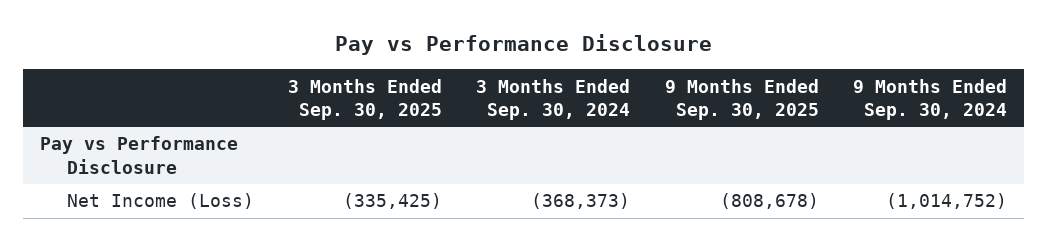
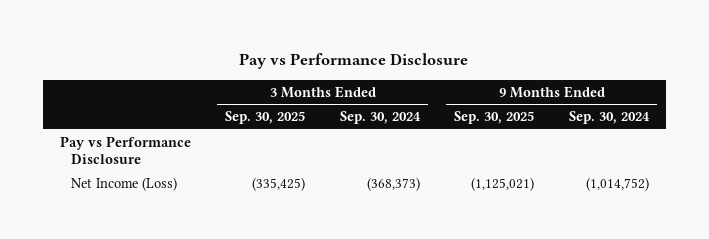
[719,193,819,210] (808,678) -> [471,176,535,191] (1,125,021)

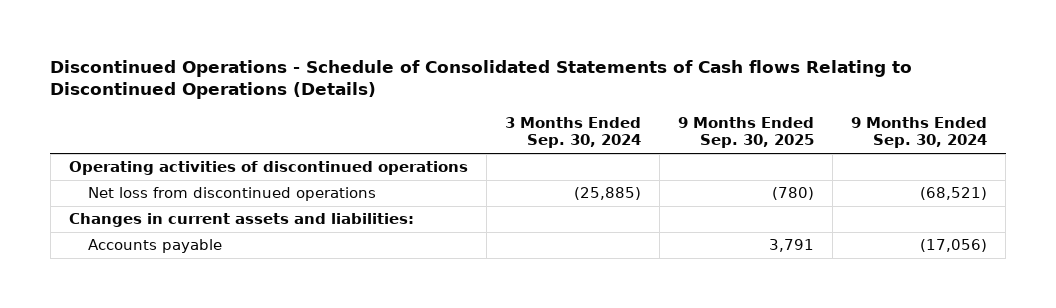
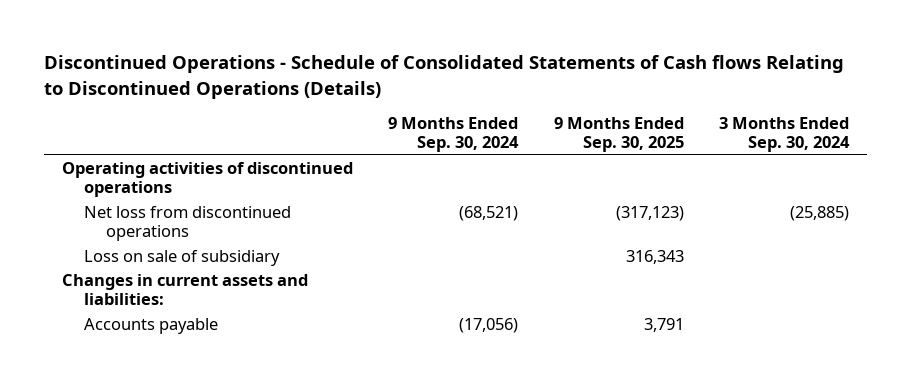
[772,187,815,201] (780) -> [615,206,684,222] (317,123)
none -> [84,250,281,267] Loss on sale of subsidiary

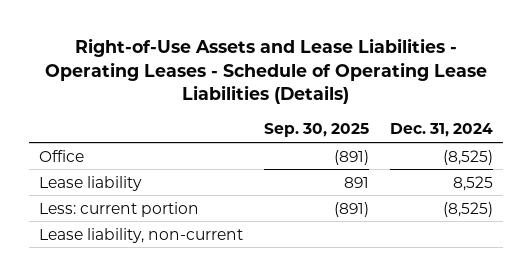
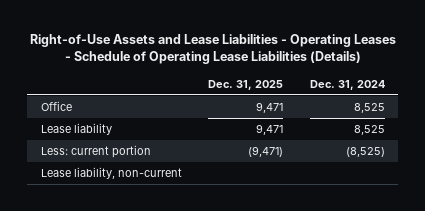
[263,123,369,138] Sep. 30, 2025 -> none
none -> [208,79,284,90] Dec. 31, 2025
[442,149,493,165] (8,525) -> [353,103,385,114] 8,525

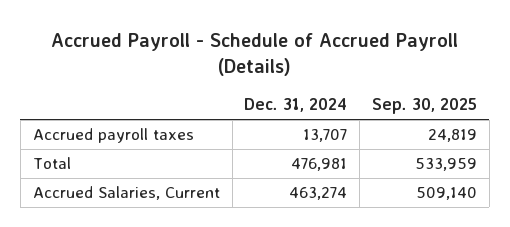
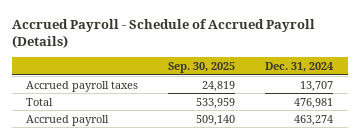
[32,186,220,201] Accrued Salaries, Current -> [26,114,110,126] Accrued payroll

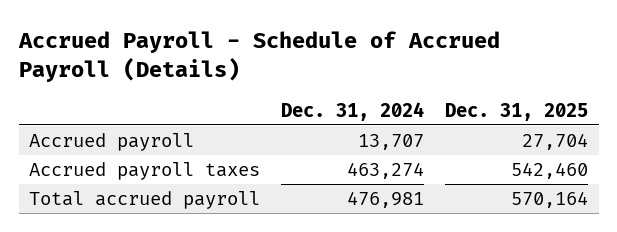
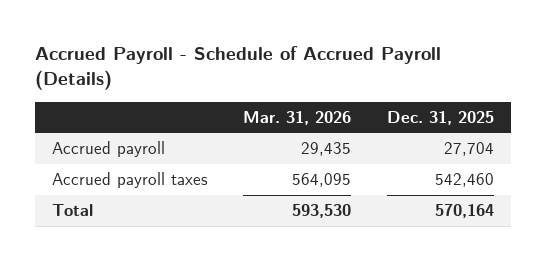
[281,101,425,121] Dec. 31, 2024 -> none
none -> [243,110,352,125] Mar. 31, 2026
[29,191,261,210] Total accrued payroll -> [52,203,94,216] Total

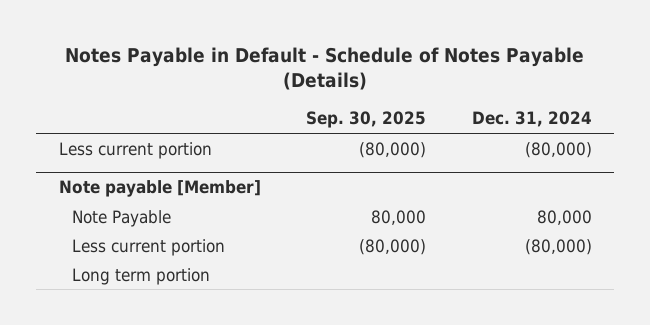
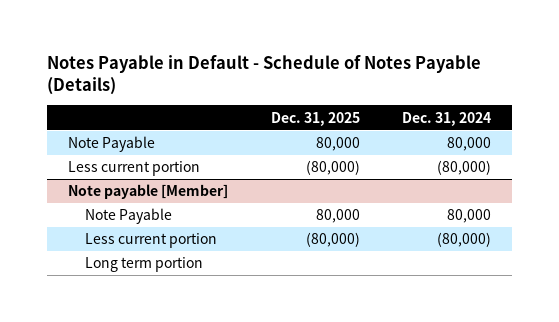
[306,111,427,129] Sep. 30, 2025 -> none
none -> [270,111,360,126] Dec. 31, 2025
none -> [68,136,156,153] Note Payable

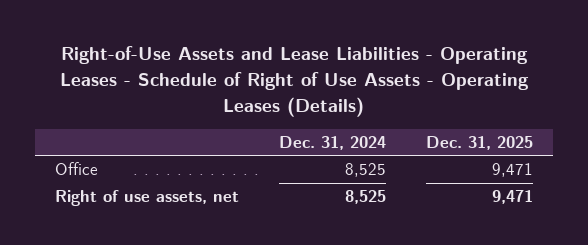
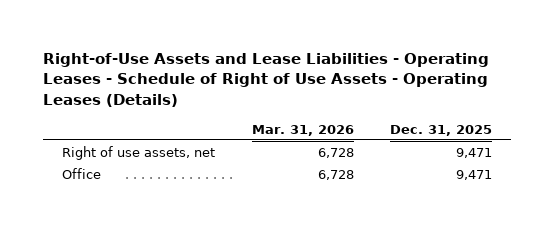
[278,135,386,150] Dec. 31, 2024 -> none
none -> [251,124,354,136] Mar. 31, 2026
[54,162,98,176] Office -> [61,167,101,179] Office

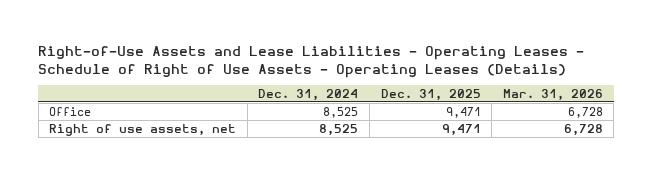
none -> [258,88,359,101] Dec. 31, 2024
[61,145,215,160] Right of use assets, net -> [49,123,237,136] Right of use assets, net

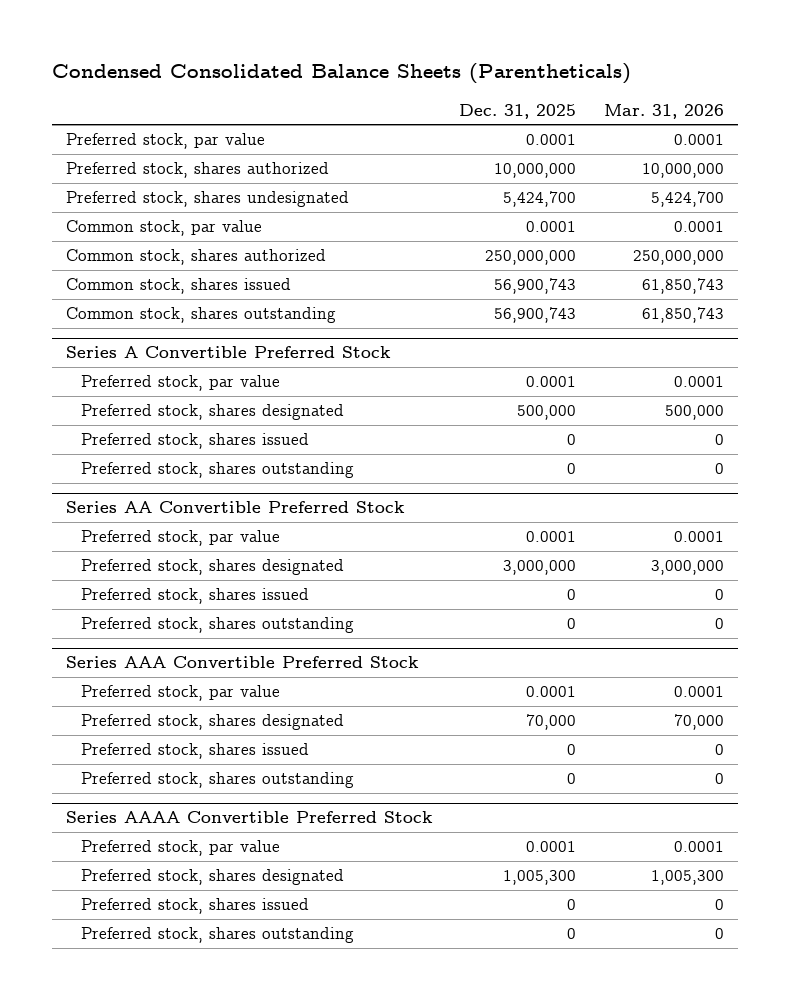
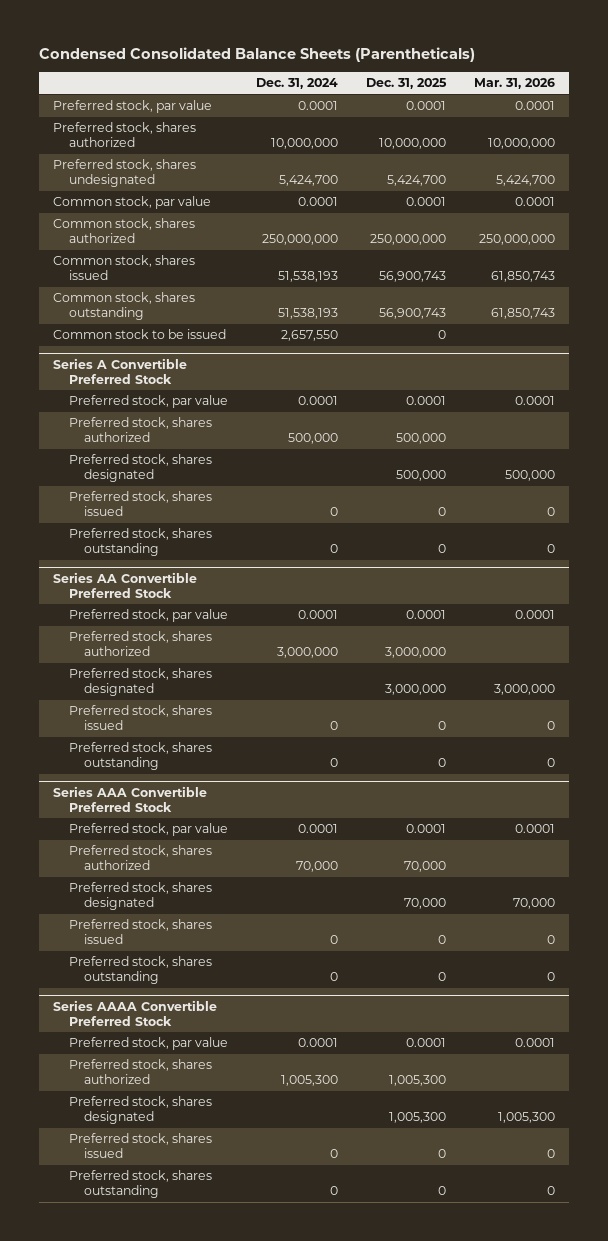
none -> [255,78,338,90] Dec. 31, 2024
none -> [53,329,227,340] Common stock to be issued
none -> [68,417,212,443] Preferred stock, shares authorized
none -> [68,631,212,657] Preferred stock, shares authorized
none -> [68,845,212,871] Preferred stock, shares authorized
none -> [68,1059,212,1085] Preferred stock, shares authorized

